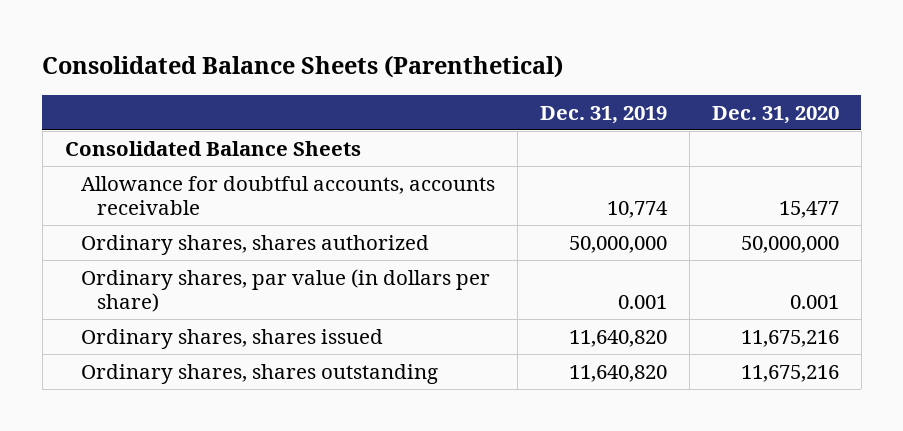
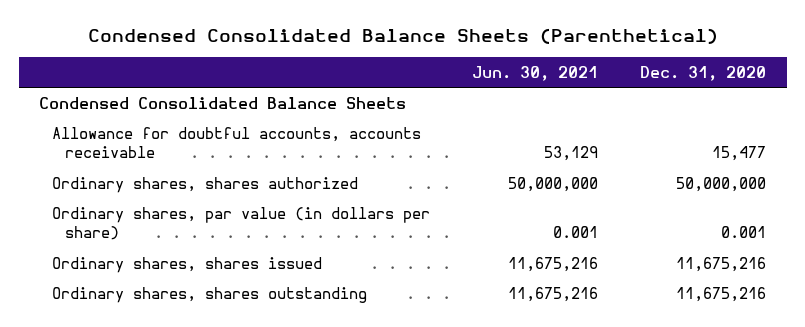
[42,55,564,79] Consolidated Balance Sheets (Parenthetical) -> [87,28,718,45] Condensed Consolidated Balance Sheets (Parenthetical)
[539,105,667,124] Dec. 31, 2019 -> none
none -> [472,66,599,82] Jun. 30, 2021
[64,140,361,156] Consolidated Balance Sheets -> [39,96,407,109] Condensed Consolidated Balance Sheets

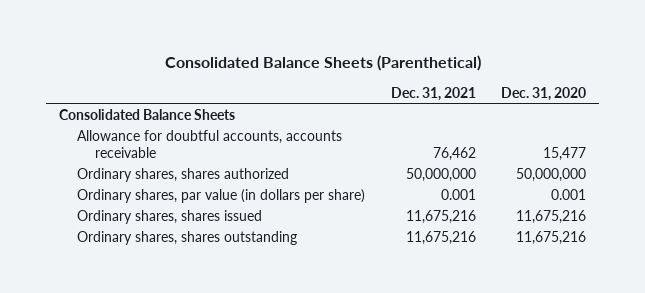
[87,28,718,45] Condensed Consolidated Balance Sheets (Parenthetical) -> [164,55,481,72] Consolidated Balance Sheets (Parenthetical)
[472,66,599,82] Jun. 30, 2021 -> none
none -> [390,86,476,101] Dec. 31, 2021
[39,96,407,109] Condensed Consolidated Balance Sheets -> [59,108,236,120] Consolidated Balance Sheets

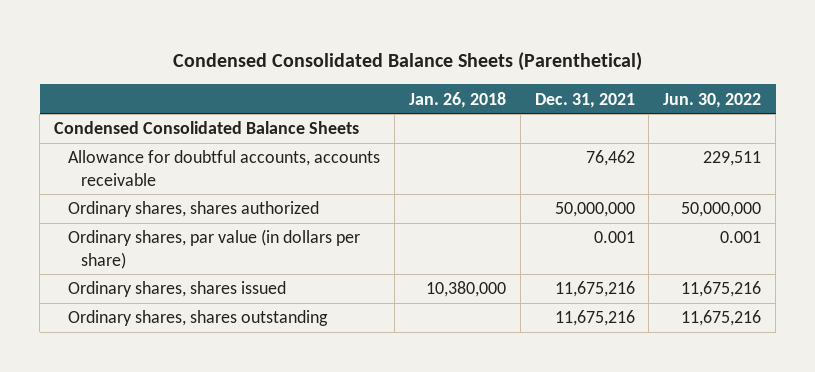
[164,55,481,72] Consolidated Balance Sheets (Parenthetical) -> [172,51,642,71] Condensed Consolidated Balance Sheets (Parenthetical)
[501,86,587,101] Dec. 31, 2020 -> none
none -> [408,91,506,108] Jan. 26, 2018
none -> [663,92,762,108] Jun. 30, 2022
[59,108,236,120] Consolidated Balance Sheets -> [54,121,360,135] Condensed Consolidated Balance Sheets

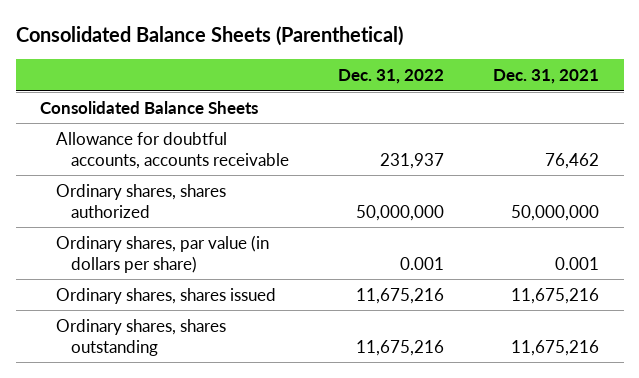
[172,51,642,71] Condensed Consolidated Balance Sheets (Parenthetical) -> [15,26,403,47] Consolidated Balance Sheets (Parenthetical)
[408,91,506,108] Jan. 26, 2018 -> none
[663,92,762,108] Jun. 30, 2022 -> none
none -> [338,69,445,85] Dec. 31, 2022
[54,121,360,135] Condensed Consolidated Balance Sheets -> [39,100,258,114] Consolidated Balance Sheets

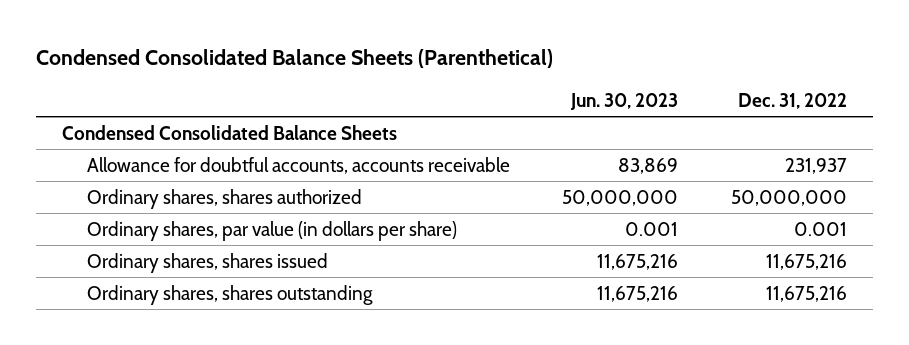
[15,26,403,47] Consolidated Balance Sheets (Parenthetical) -> [35,49,553,69] Condensed Consolidated Balance Sheets (Parenthetical)
[493,69,600,85] Dec. 31, 2021 -> none
none -> [570,92,679,110] Jun. 30, 2023
[39,100,258,114] Consolidated Balance Sheets -> [62,124,398,140] Condensed Consolidated Balance Sheets

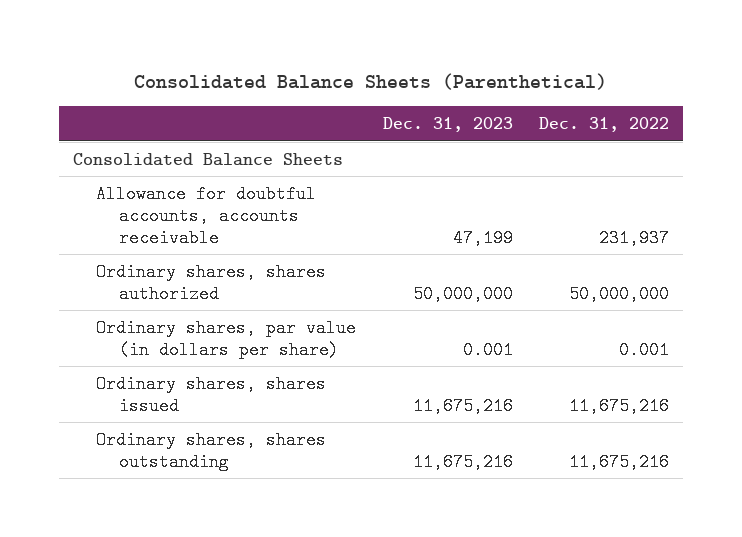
[35,49,553,69] Condensed Consolidated Balance Sheets (Parenthetical) -> [134,73,608,91] Consolidated Balance Sheets (Parenthetical)
[570,92,679,110] Jun. 30, 2023 -> none
none -> [382,117,513,133] Dec. 31, 2023
[62,124,398,140] Condensed Consolidated Balance Sheets -> [72,152,343,166] Consolidated Balance Sheets

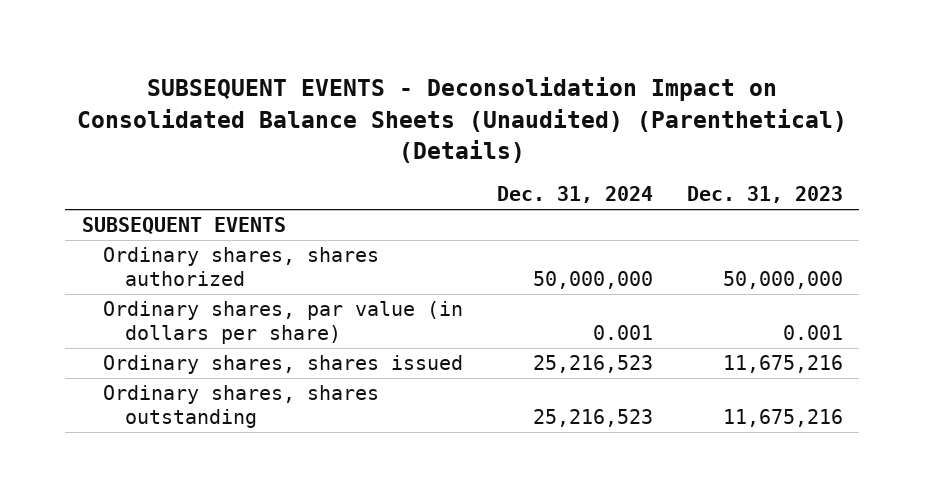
[134,73,608,91] Consolidated Balance Sheets (Parenthetical) -> [77,77,848,163] SUBSEQUENT EVENTS - Deconsolidation Impact on Consolidated Balance Sheets (Unaudited) (Parenthetical) (Details)
[539,117,670,133] Dec. 31, 2022 -> none
none -> [497,186,654,204] Dec. 31, 2024
[72,152,343,166] Consolidated Balance Sheets -> none
[95,184,316,247] Allowance for doubtful accounts, accounts receivable -> none
none -> [82,217,287,235] SUBSEQUENT EVENTS

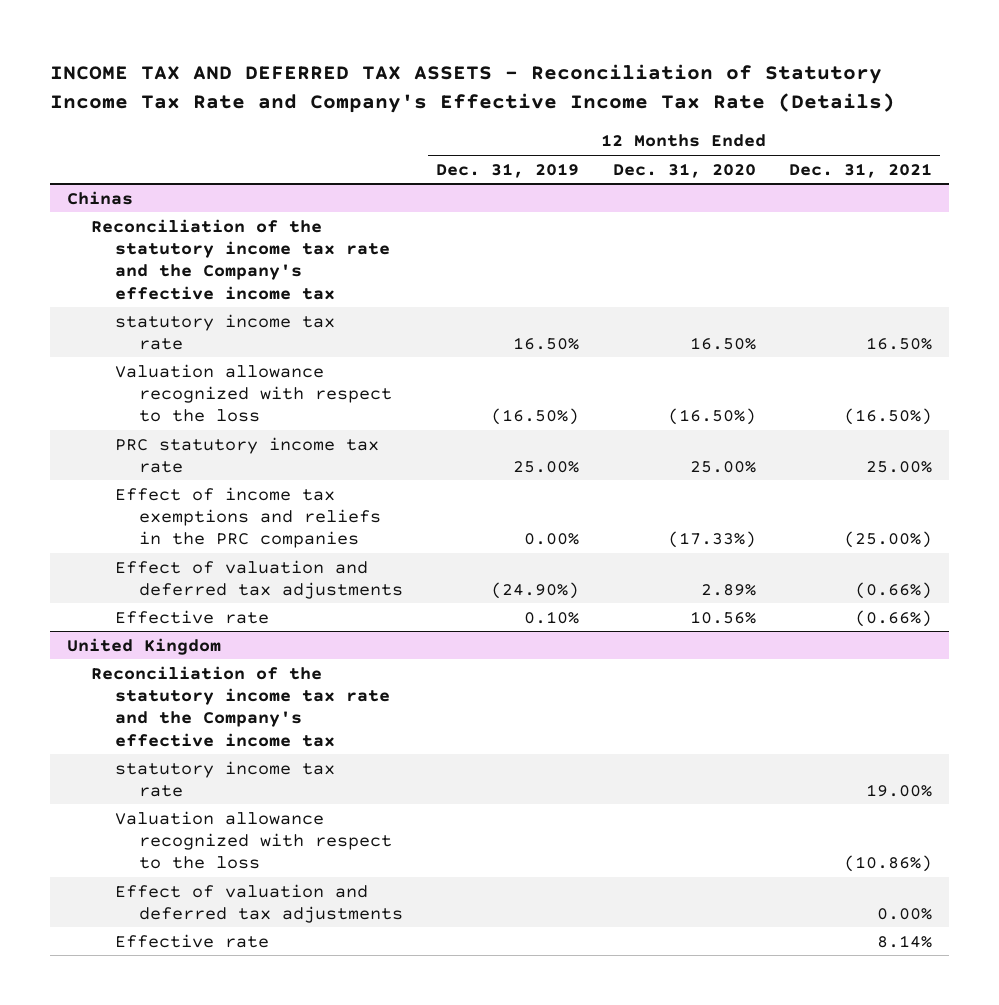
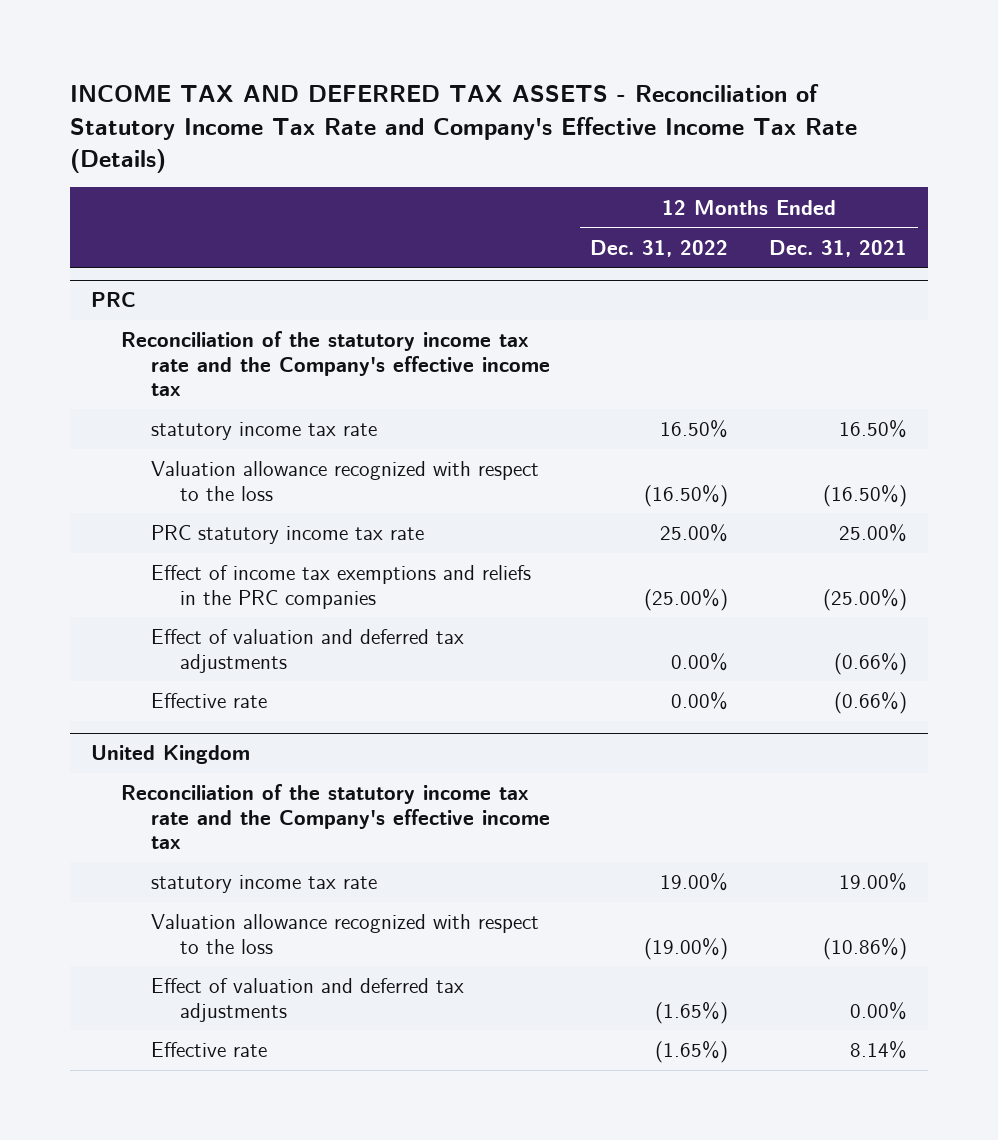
[436,162,580,178] Dec. 31, 2019 -> none
[612,162,756,178] Dec. 31, 2020 -> none
none -> [590,239,729,257] Dec. 31, 2022
[66,190,133,205] Chinas -> [90,292,136,308] PRC

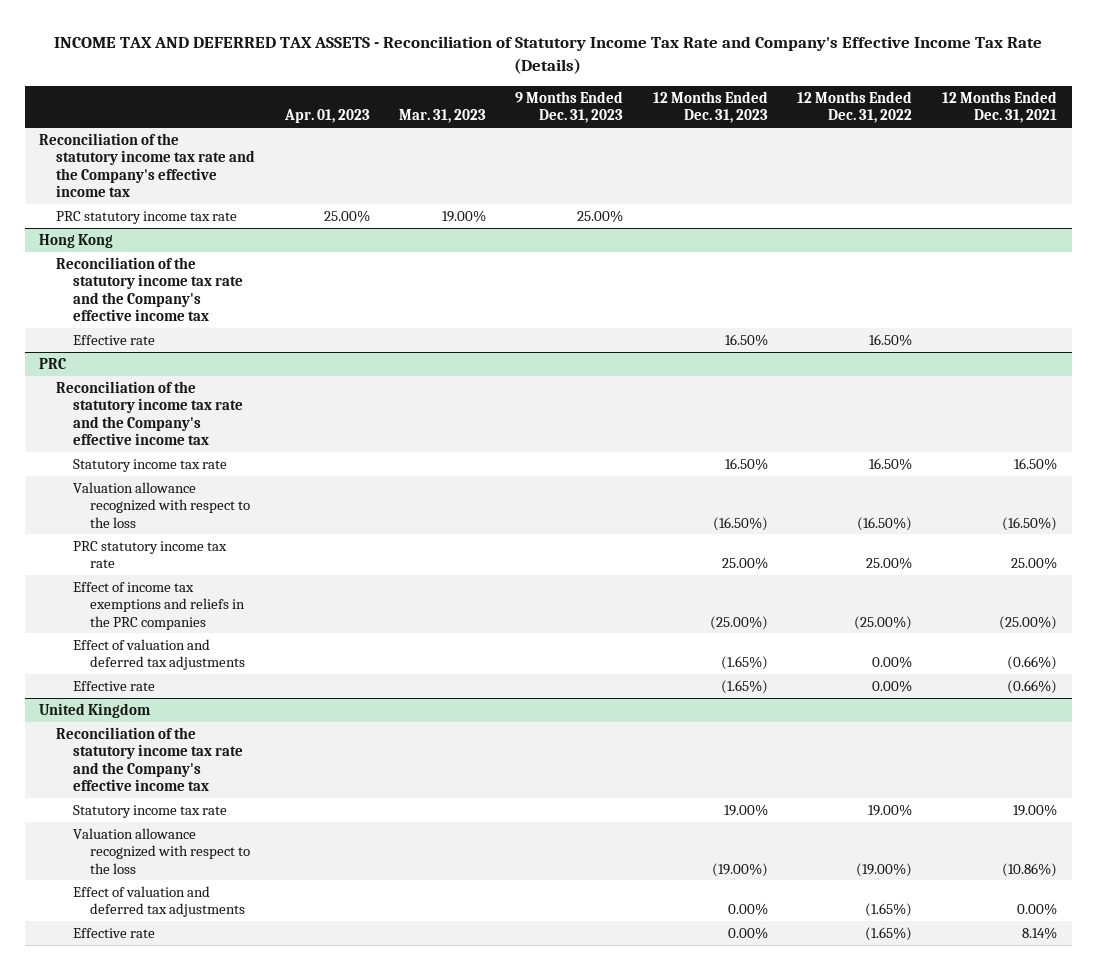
none -> [283,109,370,124] Apr. 01, 2023
none -> [398,109,486,124] Mar. 31, 2023
none -> [515,91,624,124] 9 Months Ended Dec. 31, 2023
none -> [652,91,768,124] 12 Months Ended Dec. 31, 2023
none -> [39,133,256,197] Reconciliation of the statutory income tax rate and the Company's effective income tax
none -> [56,211,238,225] PRC statutory income tax rate
none -> [39,234,114,249] Hong Kong
none -> [56,257,243,321] Reconciliation of the statutory income tax rate and the Company's effective income tax
none -> [72,335,155,346] Effective rate
[150,422,377,441] statutory income tax rate -> [72,459,227,473] Statutory income tax rate
[150,875,377,894] statutory income tax rate -> [72,805,227,819] Statutory income tax rate

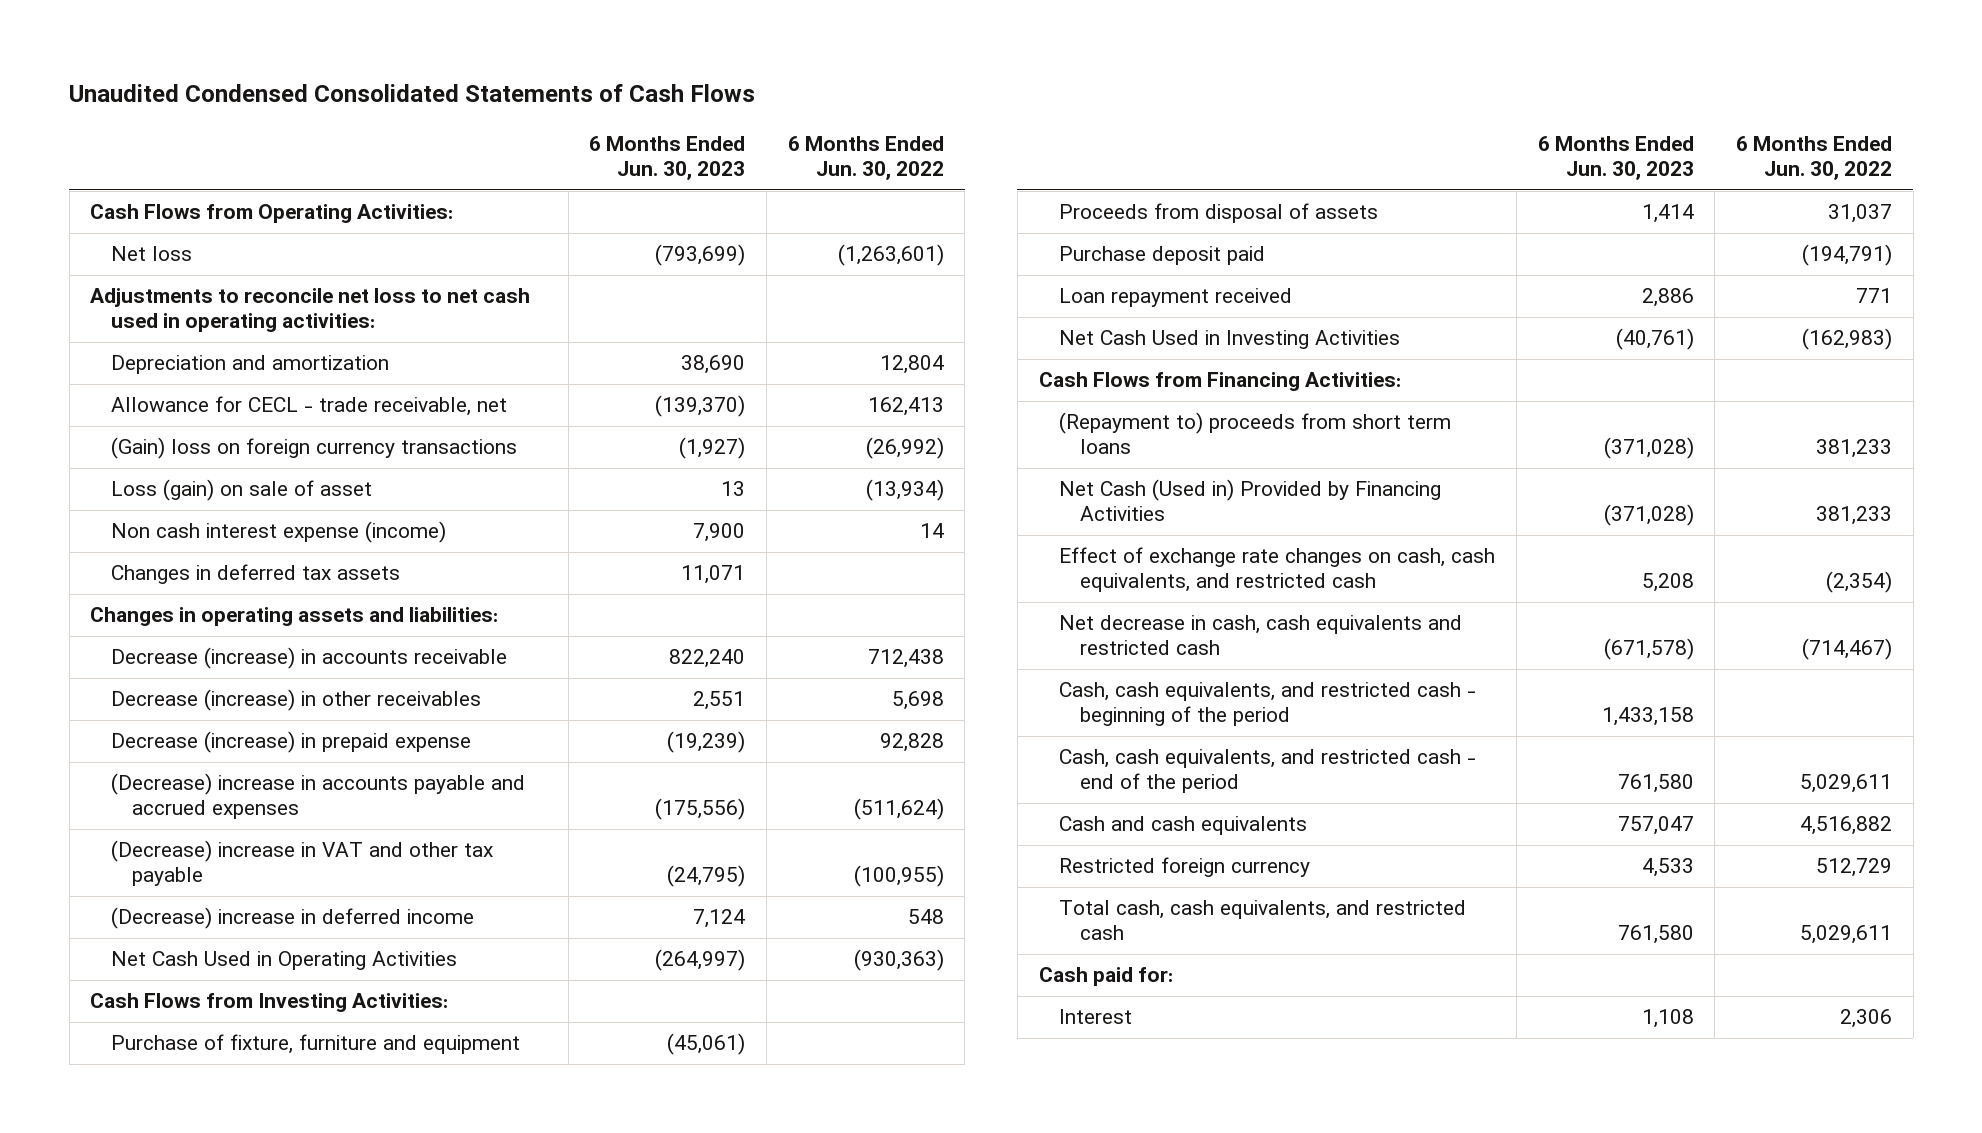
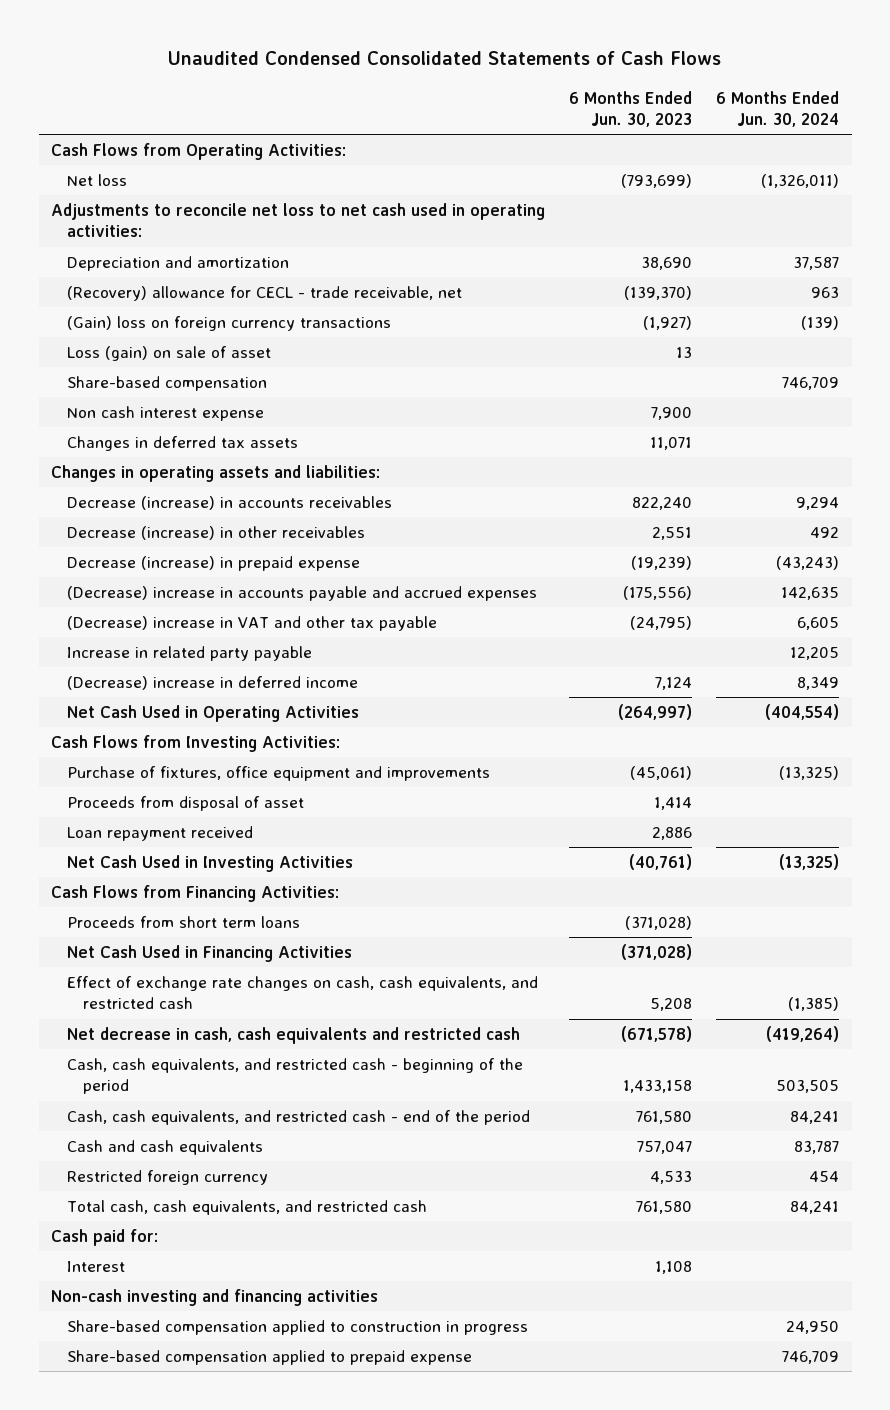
[787,135,944,181] 6 Months Ended Jun. 30, 2022 -> none
none -> [716,90,840,128] 6 Months Ended Jun. 30, 2024
[110,396,507,417] Allowance for CECL - trade receivable, net -> [66,286,462,302] (Recovery) allowance for CECL - trade receivable, net
none -> [66,376,267,392] Share-based compensation
[110,521,446,544] Non cash interest expense (income) -> [66,406,264,422] Non cash interest expense
[110,647,507,670] Decrease (increase) in accounts receivable -> [66,496,392,511] Decrease (increase) in accounts receivables
none -> [66,646,312,662] Increase in related party payable
[1059,246,1266,266] Purchase deposit paid -> none
[110,1034,520,1055] Purchase of fixture, furniture and equipment -> [66,766,490,782] Purchase of fixtures, office equipment and improvements
[1059,203,1379,224] Proceeds from disposal of assets -> [66,796,304,812] Proceeds from disposal of asset
[1059,412,1452,455] (Repayment to) proceeds from short term loans -> [66,916,300,929] Proceeds from short term loans
[1059,479,1442,522] Net Cash (Used in) Provided by Financing Activities -> [66,945,352,963] Net Cash Used in Financing Activities
none -> [50,1289,378,1307] Non-cash investing and financing activities
none -> [66,1320,528,1336] Share-based compensation applied to construction in progress
none -> [66,1350,472,1366] Share-based compensation applied to prepaid expense

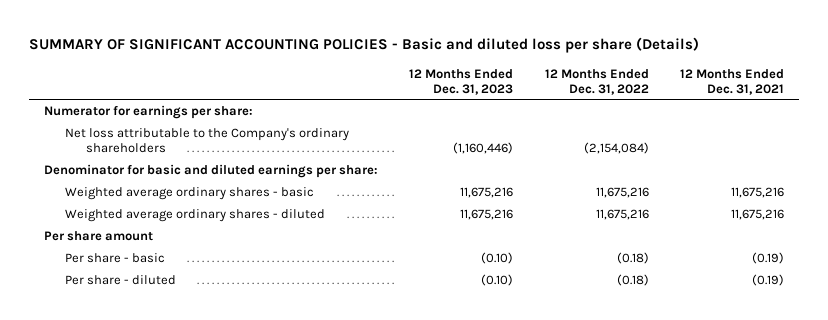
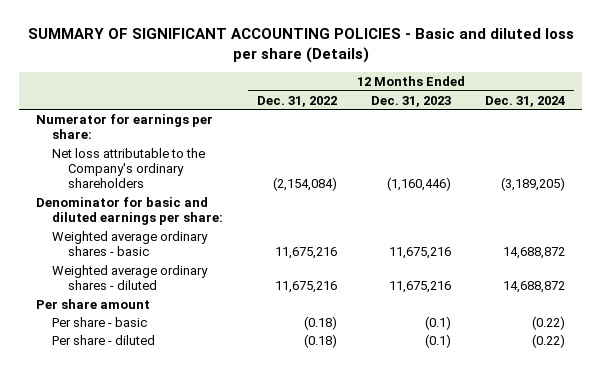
[679,68,784,95] 12 Months Ended Dec. 31, 2021 -> none
none -> [485,95,566,107] Dec. 31, 2024
[481,251,514,264] (0.10) -> [425,315,452,330] (0.1)
[481,273,514,286] (0.10) -> [425,333,452,348] (0.1)

